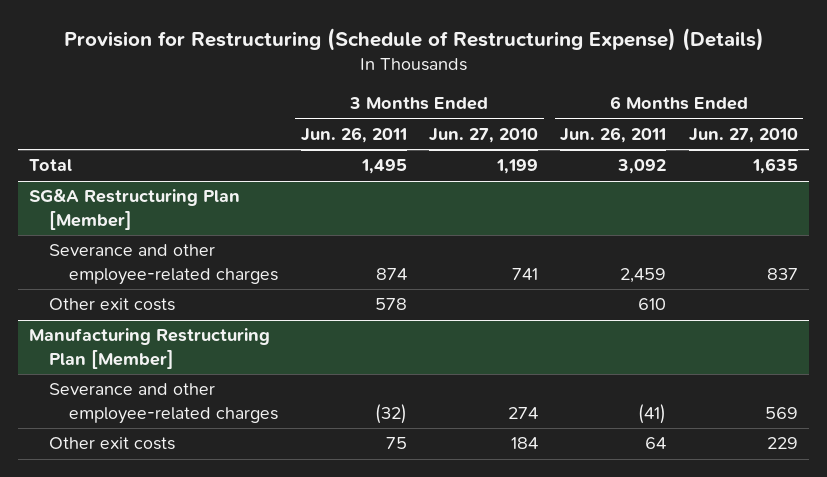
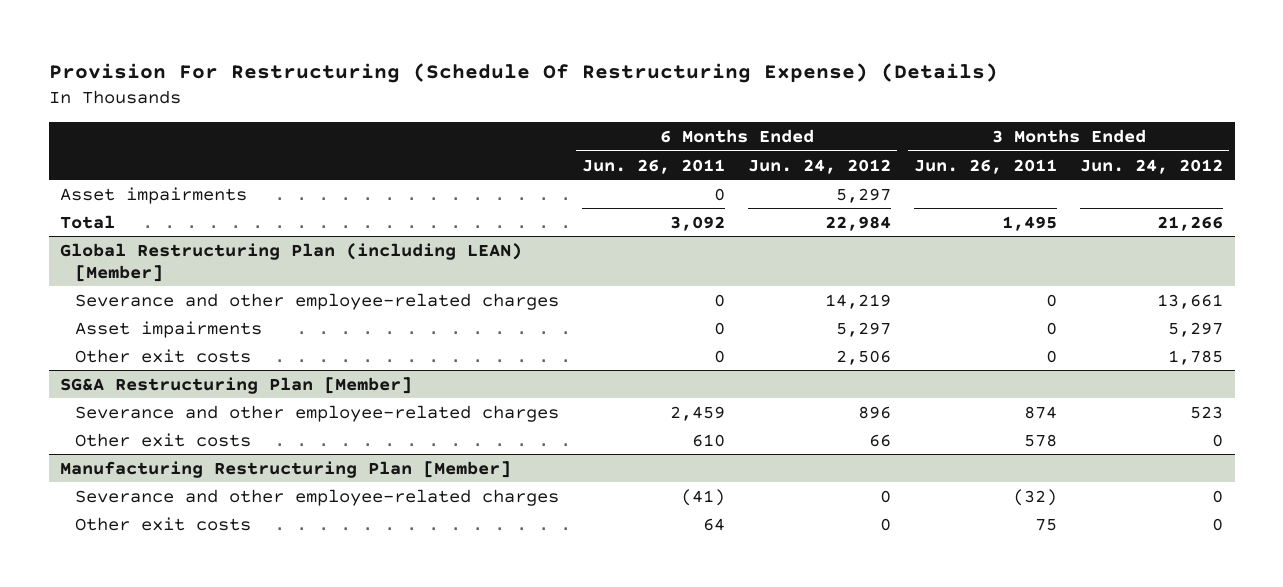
[63,28,764,52] Provision for Restructuring (Schedule of Restructuring Expense) (Details) -> [48,63,998,84] Provision For Restructuring (Schedule Of Restructuring Expense) (Details)
[429,128,539,144] Jun. 27, 2010 -> none
[688,128,798,144] Jun. 27, 2010 -> none
none -> [748,158,892,174] Jun. 24, 2012
none -> [1080,158,1224,174] Jun. 24, 2012
none -> [60,186,248,204] Asset impairments
none -> [60,242,523,282] Global Restructuring Plan (including LEAN) [Member]
none -> [75,292,560,310] Severance and other employee-related charges
none -> [75,320,263,338] Asset impairments
none -> [75,348,252,363] Other exit costs

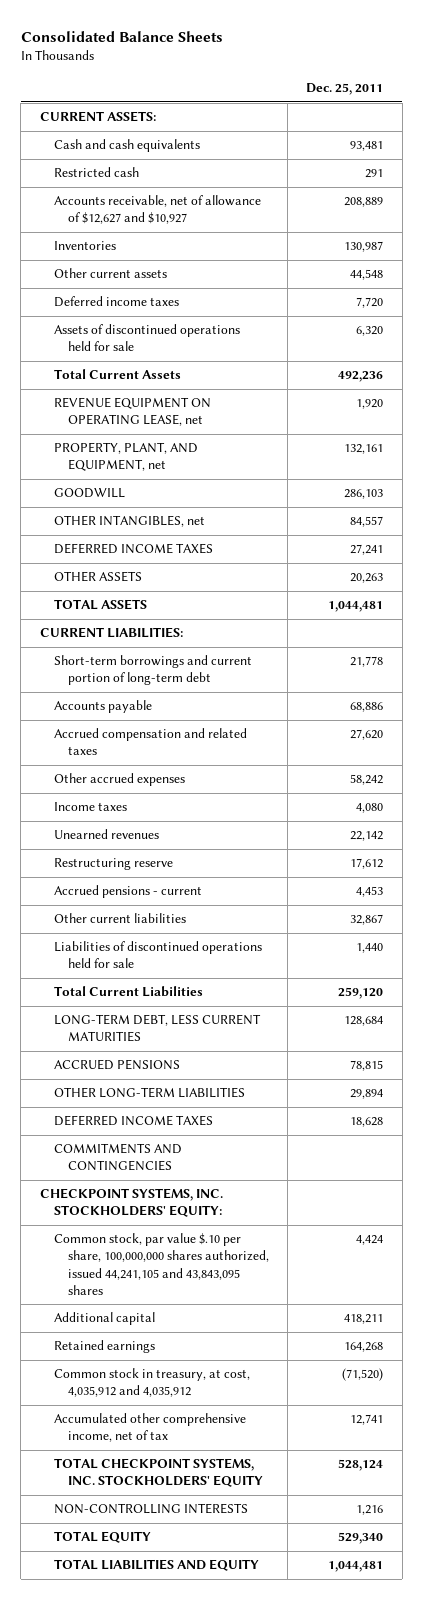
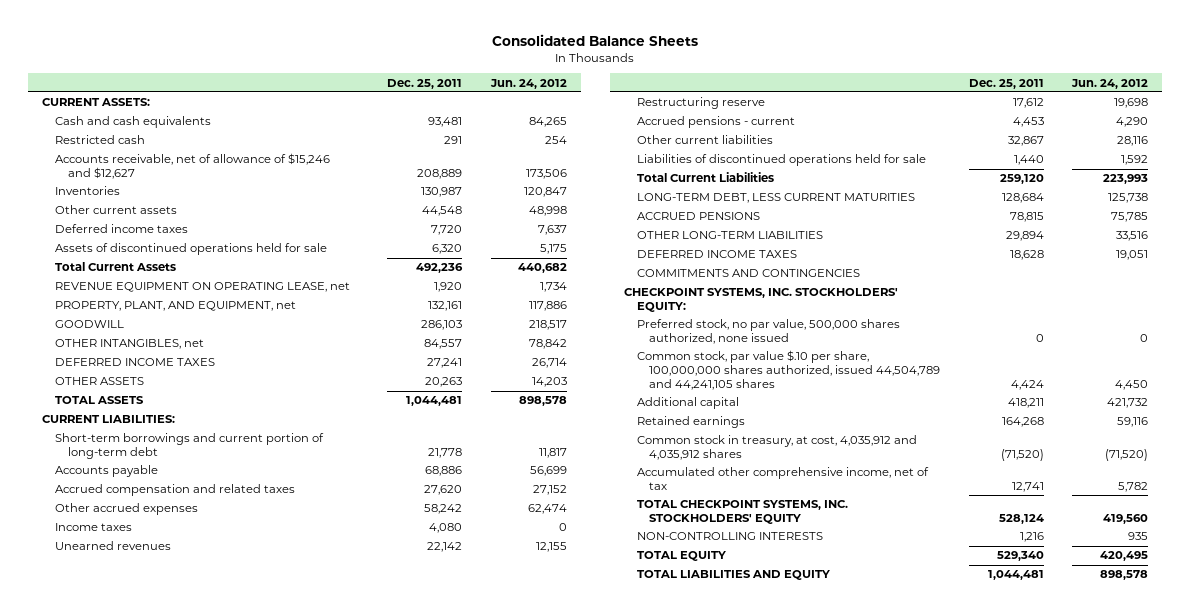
none -> [489,78,567,89] Jun. 24, 2012
[53,195,261,225] Accounts receivable, net of allowance of $12,627 and $10,927 -> [55,153,331,180] Accounts receivable, net of allowance of $15,246 and $12,627
none -> [636,319,900,345] Preferred stock, no par value, 500,000 shares authorized, none issued
[53,1233,269,1295] Common stock, par value $.10 per share, 100,000,000 shares authorized, issued 44,241,105 and 43,843,095 shares -> [636,350,941,391] Common stock, par value $.10 per share, 100,000,000 shares authorized, issued 44,504,789 and 44,241,105 shares
[53,1368,250,1398] Common stock in treasury, at cost, 4,035,912 and 4,035,912 -> [636,435,917,461] Common stock in treasury, at cost, 4,035,912 and 4,035,912 shares

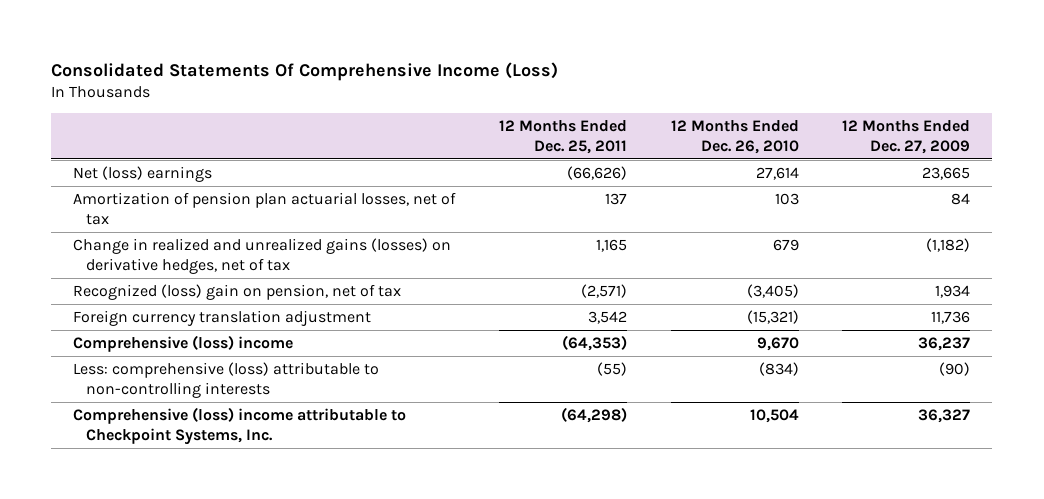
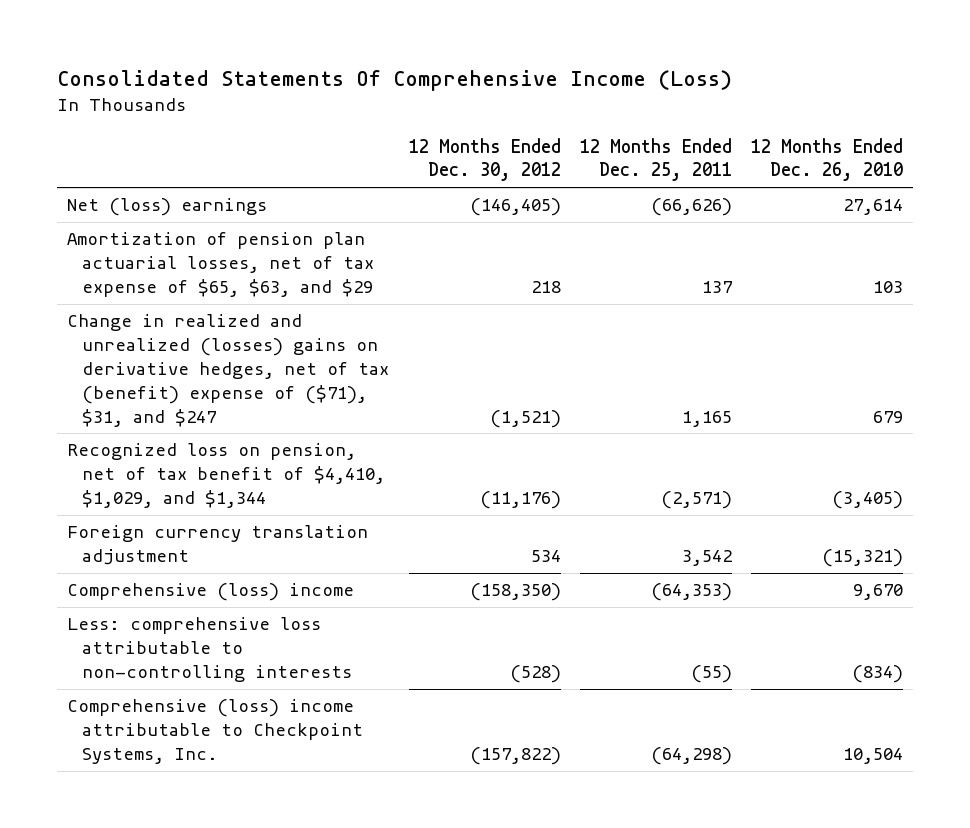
[842,119,971,155] 12 Months Ended Dec. 27, 2009 -> none
none -> [408,137,561,182] 12 Months Ended Dec. 30, 2012
[73,191,457,226] Amortization of pension plan actuarial losses, net of tax -> [66,232,375,298] Amortization of pension plan actuarial losses, net of tax expense of $65, $63, and $29
[73,237,452,275] Change in realized and unrealized gains (losses) on derivative hedges, net of tax -> [66,314,390,427] Change in realized and unrealized (losses) gains on derivative hedges, net of tax (benefit) expense of ($71), $31, and $247
[73,283,402,300] Recognized (loss) gain on pension, net of tax -> [66,443,386,509] Recognized loss on pension, net of tax benefit of $4,410, $1,029, and $1,344
[73,361,380,399] Less: comprehensive (loss) attributable to non-controlling interests -> [66,617,353,683] Less: comprehensive loss attributable to non-controlling interests

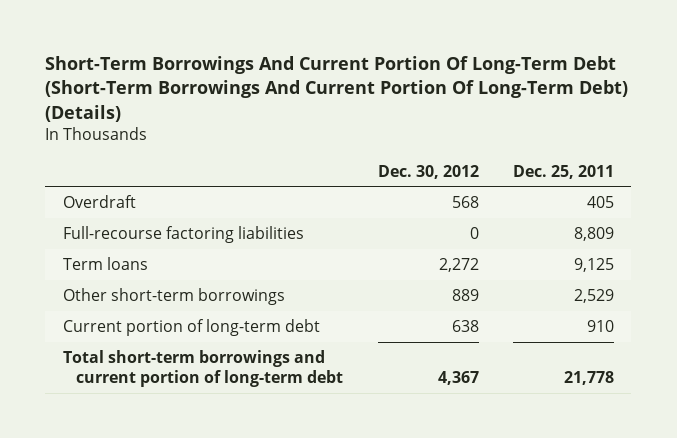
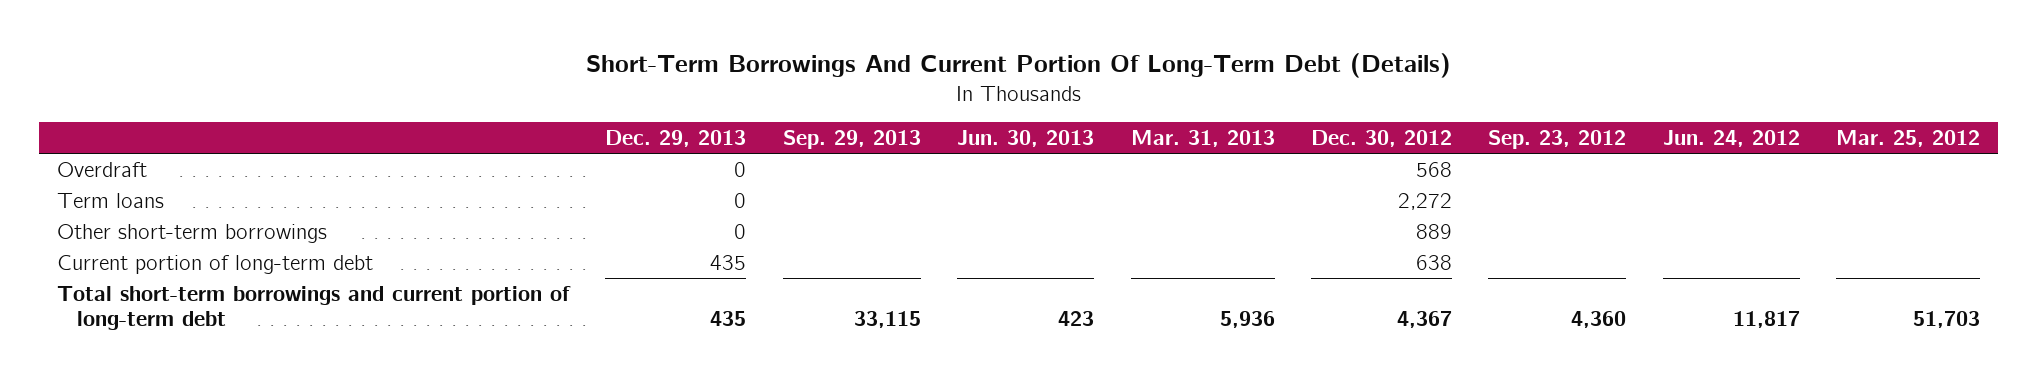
[45,55,629,122] Short-Term Borrowings And Current Portion Of Long-Term Debt (Short-Term Borrowings And Current Portion Of Long-Term Debt) (Details) -> [585,53,1451,79] Short-Term Borrowings And Current Portion Of Long-Term Debt (Details)
[513,164,615,179] Dec. 25, 2011 -> none
none -> [605,130,747,148] Dec. 29, 2013
none -> [782,130,921,150] Sep. 29, 2013
none -> [957,130,1095,148] Jun. 30, 2013
none -> [1130,130,1275,148] Mar. 31, 2013
none -> [1488,130,1627,150] Sep. 23, 2012
none -> [1662,130,1800,148] Jun. 24, 2012
none -> [1836,130,1981,148] Mar. 25, 2012
[62,226,304,244] Full-recourse factoring liabilities -> none

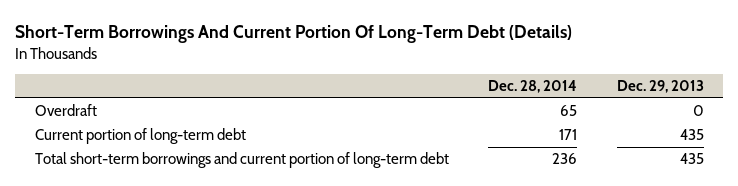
[782,130,921,150] Sep. 29, 2013 -> none
[957,130,1095,148] Jun. 30, 2013 -> none
[1130,130,1275,148] Mar. 31, 2013 -> none
[1310,130,1452,148] Dec. 30, 2012 -> none
[1488,130,1627,150] Sep. 23, 2012 -> none
[1662,130,1800,148] Jun. 24, 2012 -> none
[1836,130,1981,148] Mar. 25, 2012 -> none
none -> [488,79,578,93] Dec. 28, 2014
[57,192,165,208] Term loans -> none
[57,223,328,243] Other short-term borrowings -> none

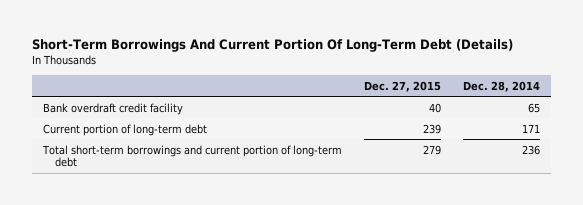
[616,79,704,93] Dec. 29, 2013 -> none
none -> [363,80,441,92] Dec. 27, 2015
[34,104,97,117] Overdraft -> [42,102,183,115] Bank overdraft credit facility

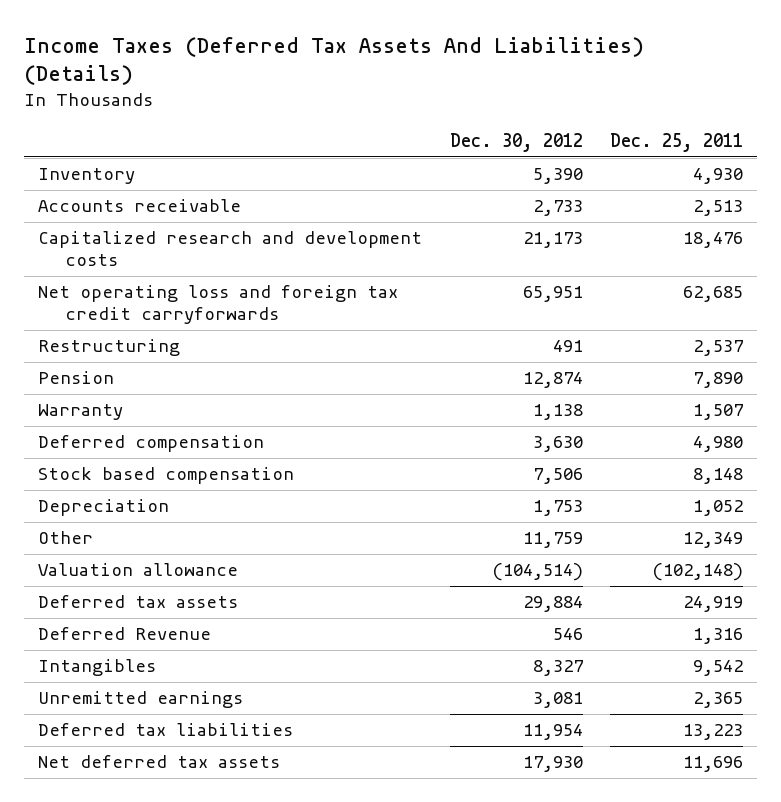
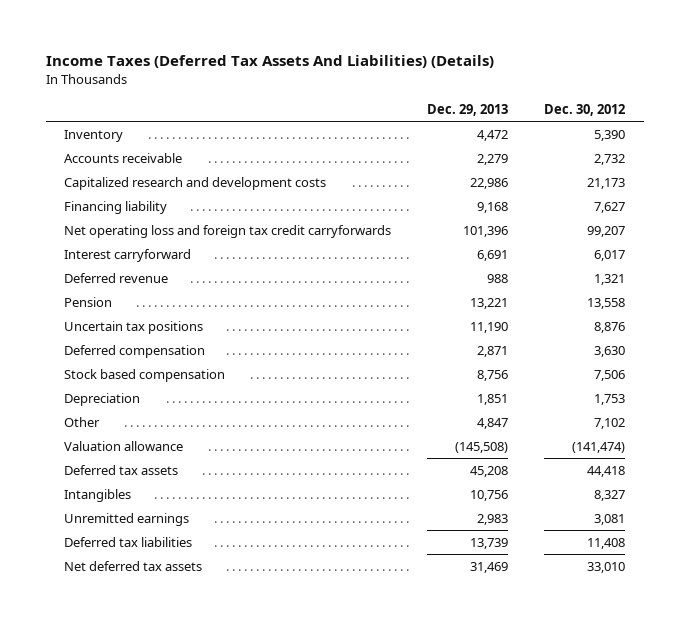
[610,133,744,153] Dec. 25, 2011 -> none
none -> [427,103,509,116] Dec. 29, 2013
[532,200,583,217] 2,733 -> [594,153,626,165] 2,732
[37,339,180,357] Restructuring -> none
[37,404,123,421] Warranty -> none
none -> [63,200,167,214] Financing liability
[522,286,583,303] 65,951 -> [587,225,626,237] 99,207
none -> [63,248,191,262] Interest carryforward
none -> [63,272,168,283] Deferred revenue
[522,372,583,389] 12,874 -> [587,297,626,309] 13,558
none -> [63,320,203,334] Uncertain tax positions
[37,627,211,641] Deferred Revenue -> none
[522,532,583,549] 11,759 -> [594,417,626,429] 7,102
[491,563,583,582] (104,514) -> [572,441,626,453] (141,474)
[522,596,583,613] 29,884 -> [587,465,626,477] 44,418
[522,724,583,741] 11,954 -> [587,537,626,549] 11,408
[522,756,583,773] 17,930 -> [587,561,626,573] 33,010

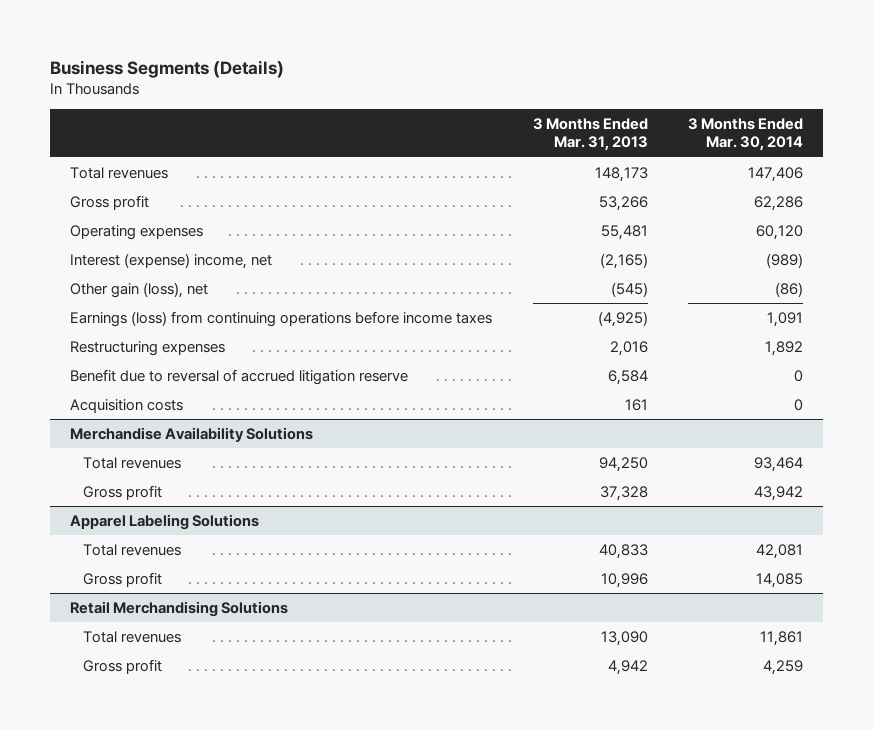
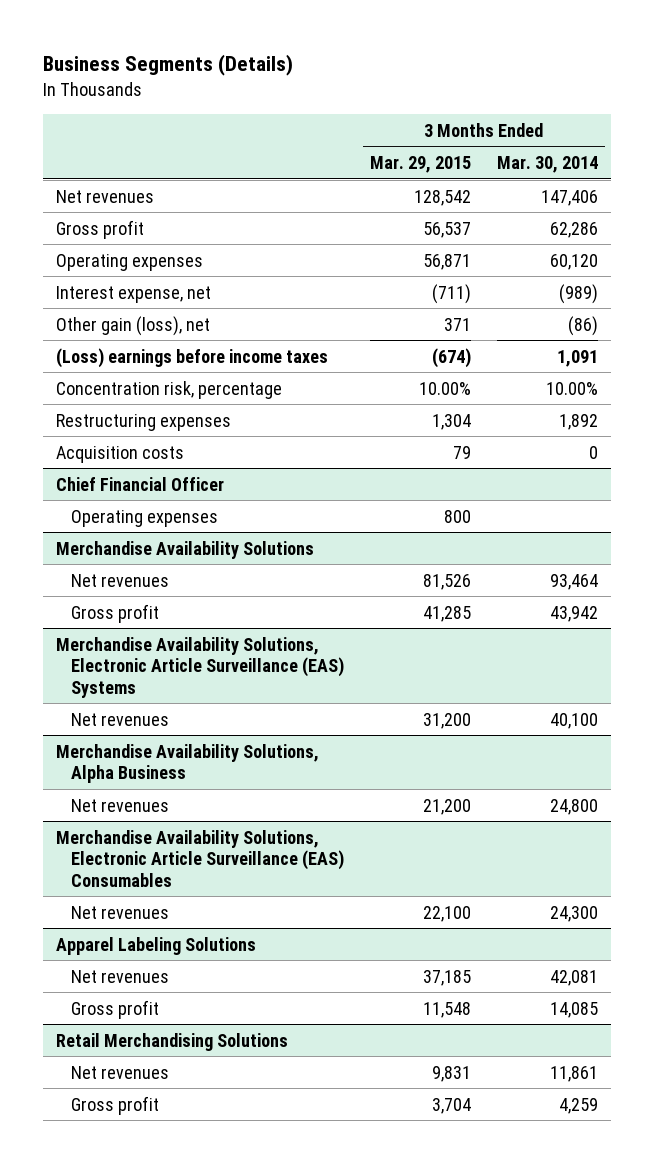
[532,118,648,152] 3 Months Ended Mar. 31, 2013 -> none
none -> [369,155,471,173] Mar. 29, 2015
[70,166,169,179] Total revenues -> [56,189,155,203] Net revenues
[70,252,273,269] Interest (expense) income, net -> [56,285,212,303] Interest expense, net
[70,310,493,327] Earnings (loss) from continuing operations before income taxes -> [56,347,329,368] (Loss) earnings before income taxes
none -> [56,380,283,399] Concentration risk, percentage
[70,368,409,385] Benefit due to reversal of accrued litigation reserve -> none
none -> [56,476,225,491] Chief Financial Officer
none -> [70,509,218,527] Operating expenses
[82,456,181,469] Total revenues -> [70,573,169,587] Net revenues
none -> [56,636,344,698] Merchandise Availability Solutions, Electronic Article Surveillance (EAS) Systems
none -> [70,712,169,726] Net revenues
none -> [56,743,320,784] Merchandise Availability Solutions, Alpha Business
none -> [70,798,169,812] Net revenues
none -> [56,829,344,887] Merchandise Availability Solutions, Electronic Article Surveillance (EAS) Consumables
none -> [70,905,169,919] Net revenues
[82,543,181,556] Total revenues -> [70,969,169,983] Net revenues
[82,630,181,643] Total revenues -> [70,1065,169,1079] Net revenues

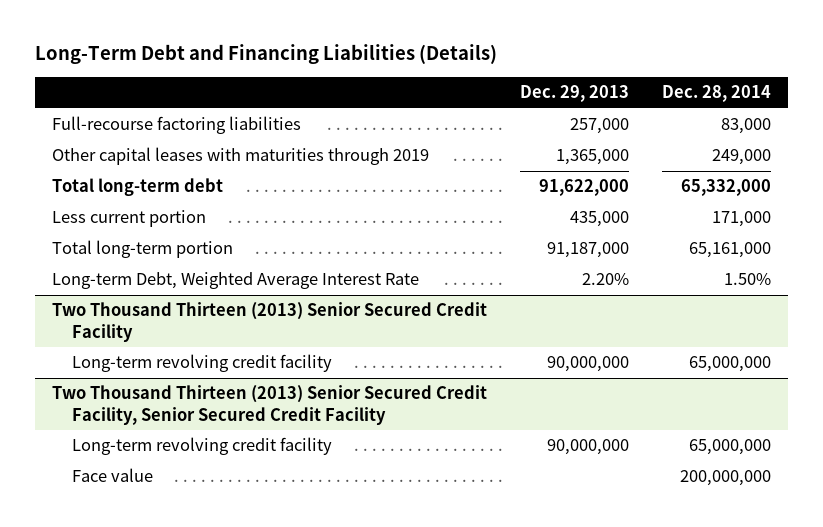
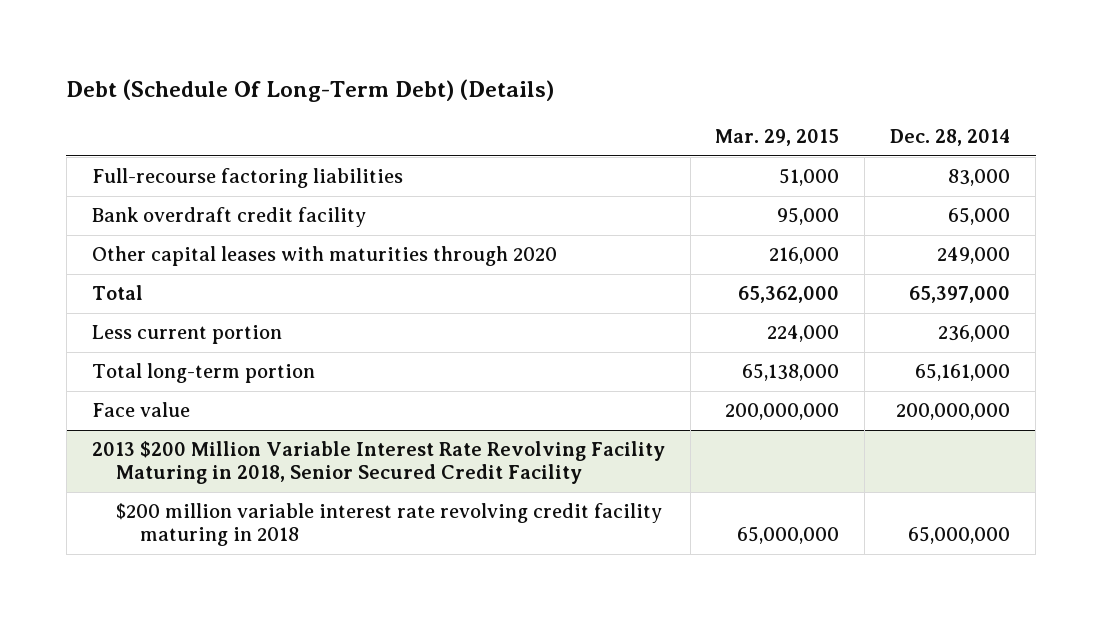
[35,44,498,65] Long-Term Debt and Financing Liabilities (Details) -> [66,79,555,103] Debt (Schedule Of Long-Term Debt) (Details)
[520,85,630,103] Dec. 29, 2013 -> none
none -> [715,129,840,147] Mar. 29, 2015
none -> [91,207,366,228] Bank overdraft credit facility
[51,147,429,166] Other capital leases with maturities through 2019 -> [91,246,557,267] Other capital leases with maturities through 2020
[51,178,223,197] Total long-term debt -> [91,285,143,301] Total
[681,179,772,197] 65,332,000 -> [909,286,1011,304] 65,397,000
[712,211,772,228] 171,000 -> [938,325,1011,343] 236,000
[51,272,419,290] Long-term Debt, Weighted Average Interest Rate -> none
[51,302,487,342] Two Thousand Thirteen (2013) Senior Secured Credit Facility -> none
[72,354,333,373] Long-term revolving credit facility -> none
[51,385,487,425] Two Thousand Thirteen (2013) Senior Secured Credit Facility, Senior Secured Credit Facility -> none
[72,437,333,456] Long-term revolving credit facility -> none
none -> [91,441,665,485] 2013 $200 Million Variable Interest Rate Revolving Facility Maturing in 2018, Senior Secured Credit Facility
none -> [115,503,662,547] $200 million variable interest rate revolving credit facility maturing in 2018

